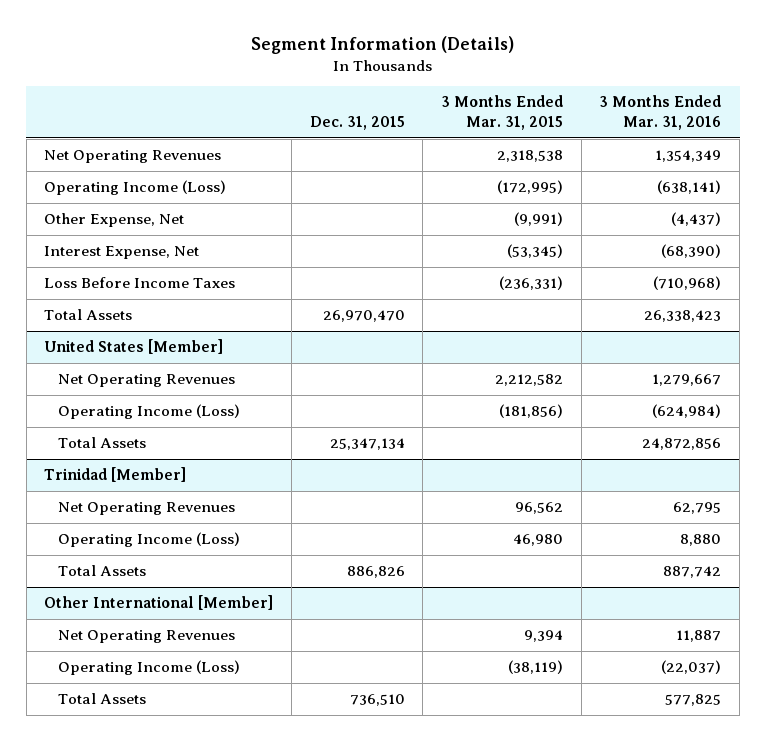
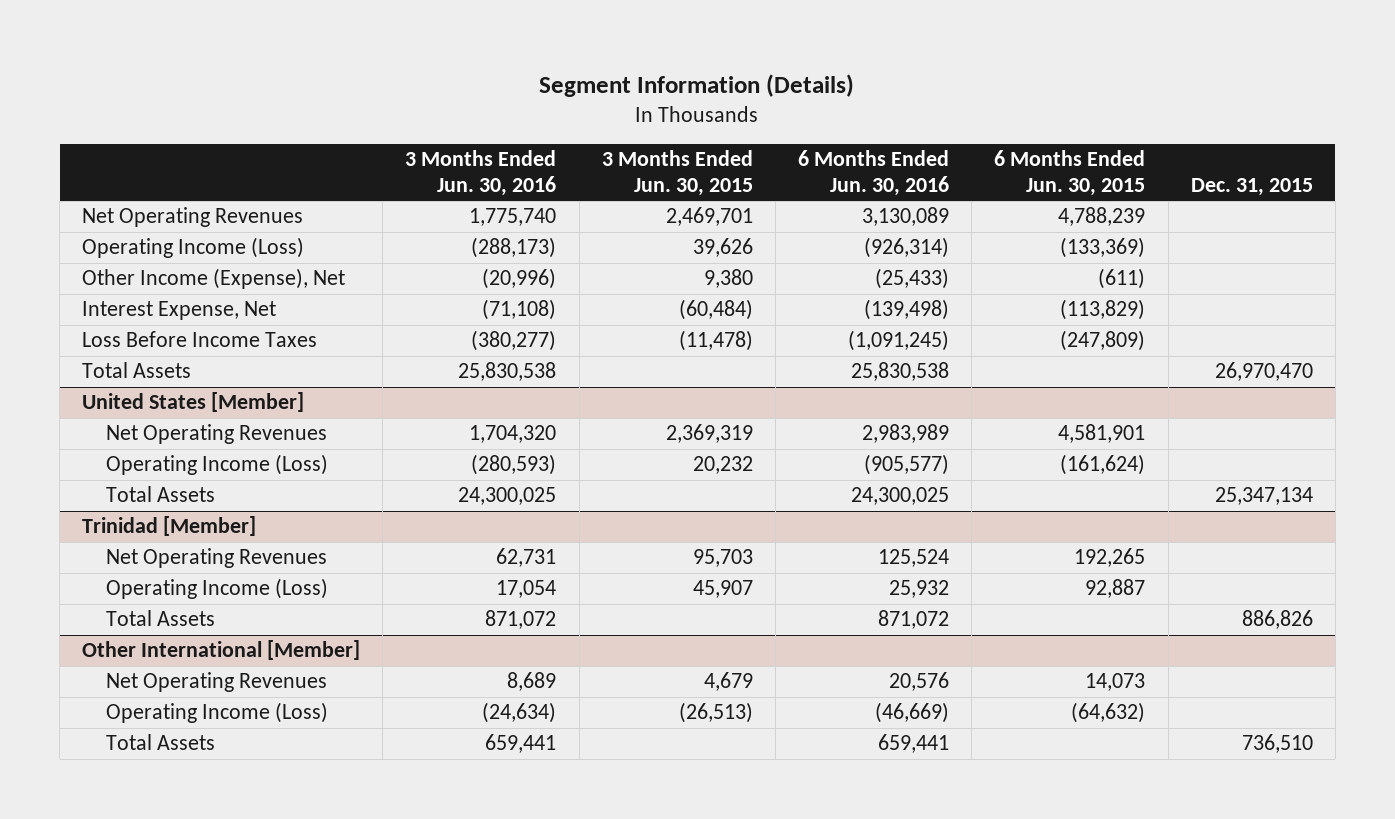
[441,95,564,131] 3 Months Ended Mar. 31, 2015 -> none
[599,95,722,131] 3 Months Ended Mar. 31, 2016 -> none
none -> [405,150,557,196] 3 Months Ended Jun. 30, 2016
none -> [601,150,753,196] 3 Months Ended Jun. 30, 2015
none -> [798,150,950,196] 6 Months Ended Jun. 30, 2016
none -> [994,150,1146,196] 6 Months Ended Jun. 30, 2015
[44,213,185,228] Other Expense, Net -> [82,268,346,290] Other Income (Expense), Net

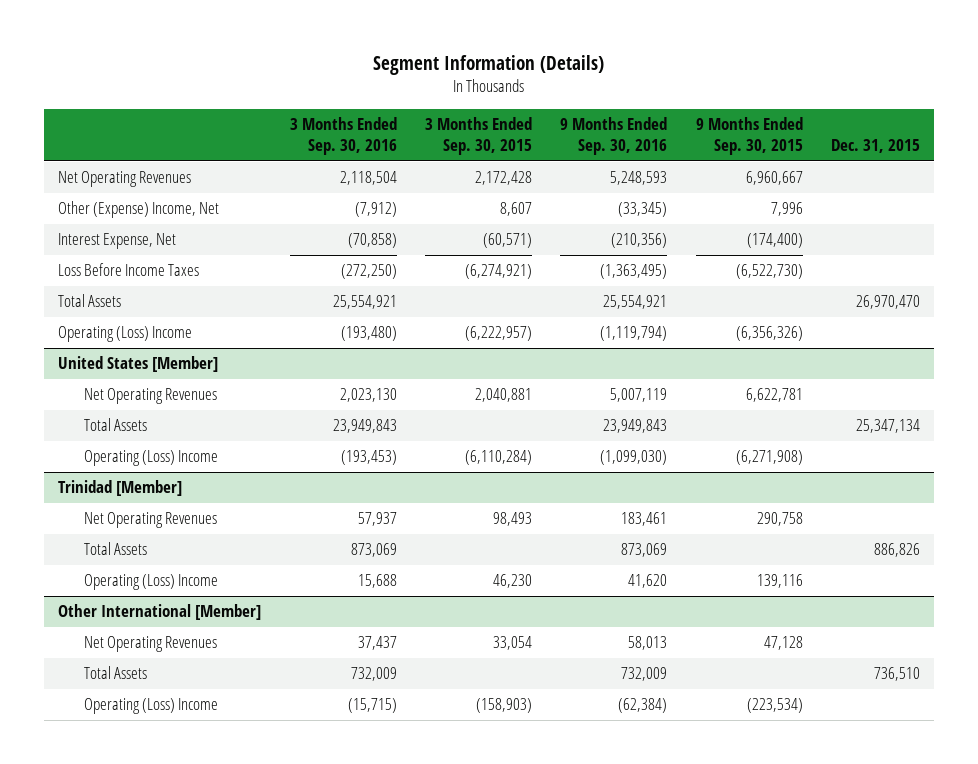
[405,150,557,196] 3 Months Ended Jun. 30, 2016 -> none
[601,150,753,196] 3 Months Ended Jun. 30, 2015 -> none
[798,150,950,196] 6 Months Ended Jun. 30, 2016 -> none
[994,150,1146,196] 6 Months Ended Jun. 30, 2015 -> none
none -> [289,117,397,156] 3 Months Ended Sep. 30, 2016
none -> [425,117,533,156] 3 Months Ended Sep. 30, 2015
none -> [560,117,668,156] 9 Months Ended Sep. 30, 2016
none -> [695,117,803,156] 9 Months Ended Sep. 30, 2015
[82,237,305,259] Operating Income (Loss) -> none
[82,268,346,290] Other Income (Expense), Net -> [58,201,220,219] Other (Expense) Income, Net
none -> [58,326,193,343] Operating (Loss) Income
[106,454,329,476] Operating Income (Loss) -> none
none -> [84,450,219,467] Operating (Loss) Income
[106,578,329,600] Operating Income (Loss) -> none
none -> [84,574,219,591] Operating (Loss) Income
[106,702,329,724] Operating Income (Loss) -> none
none -> [84,698,219,715] Operating (Loss) Income

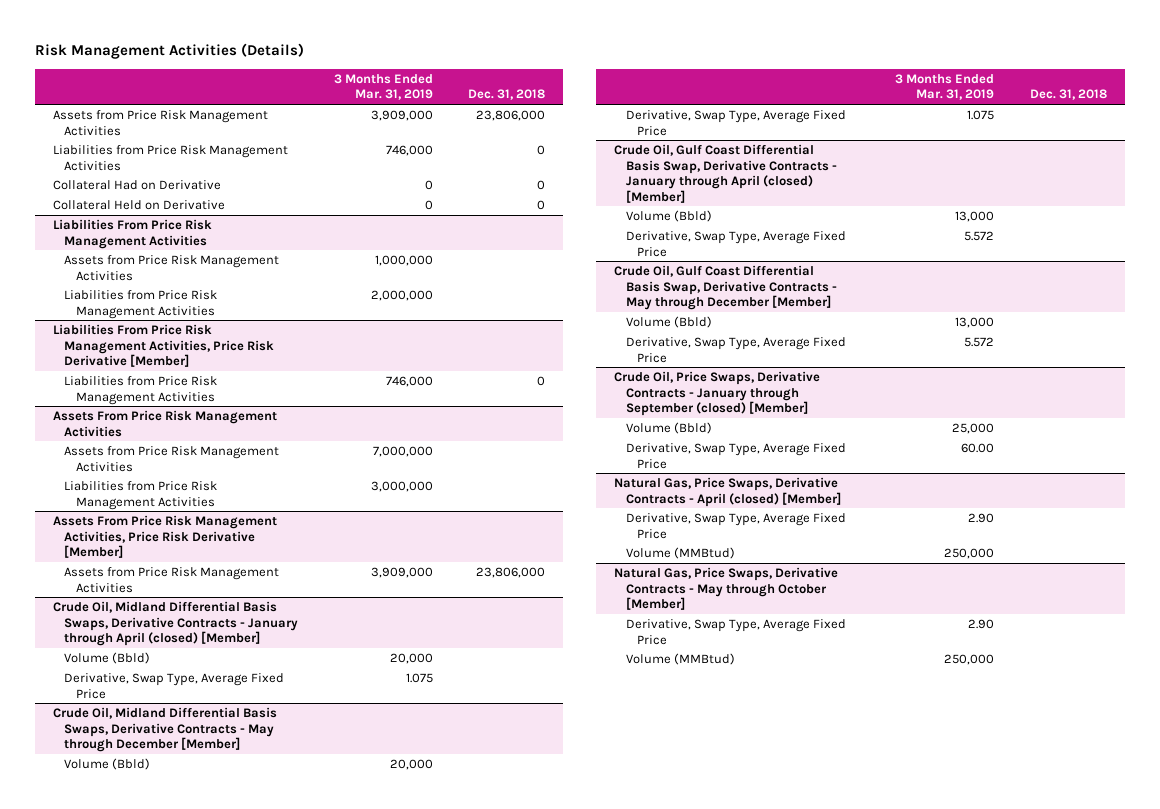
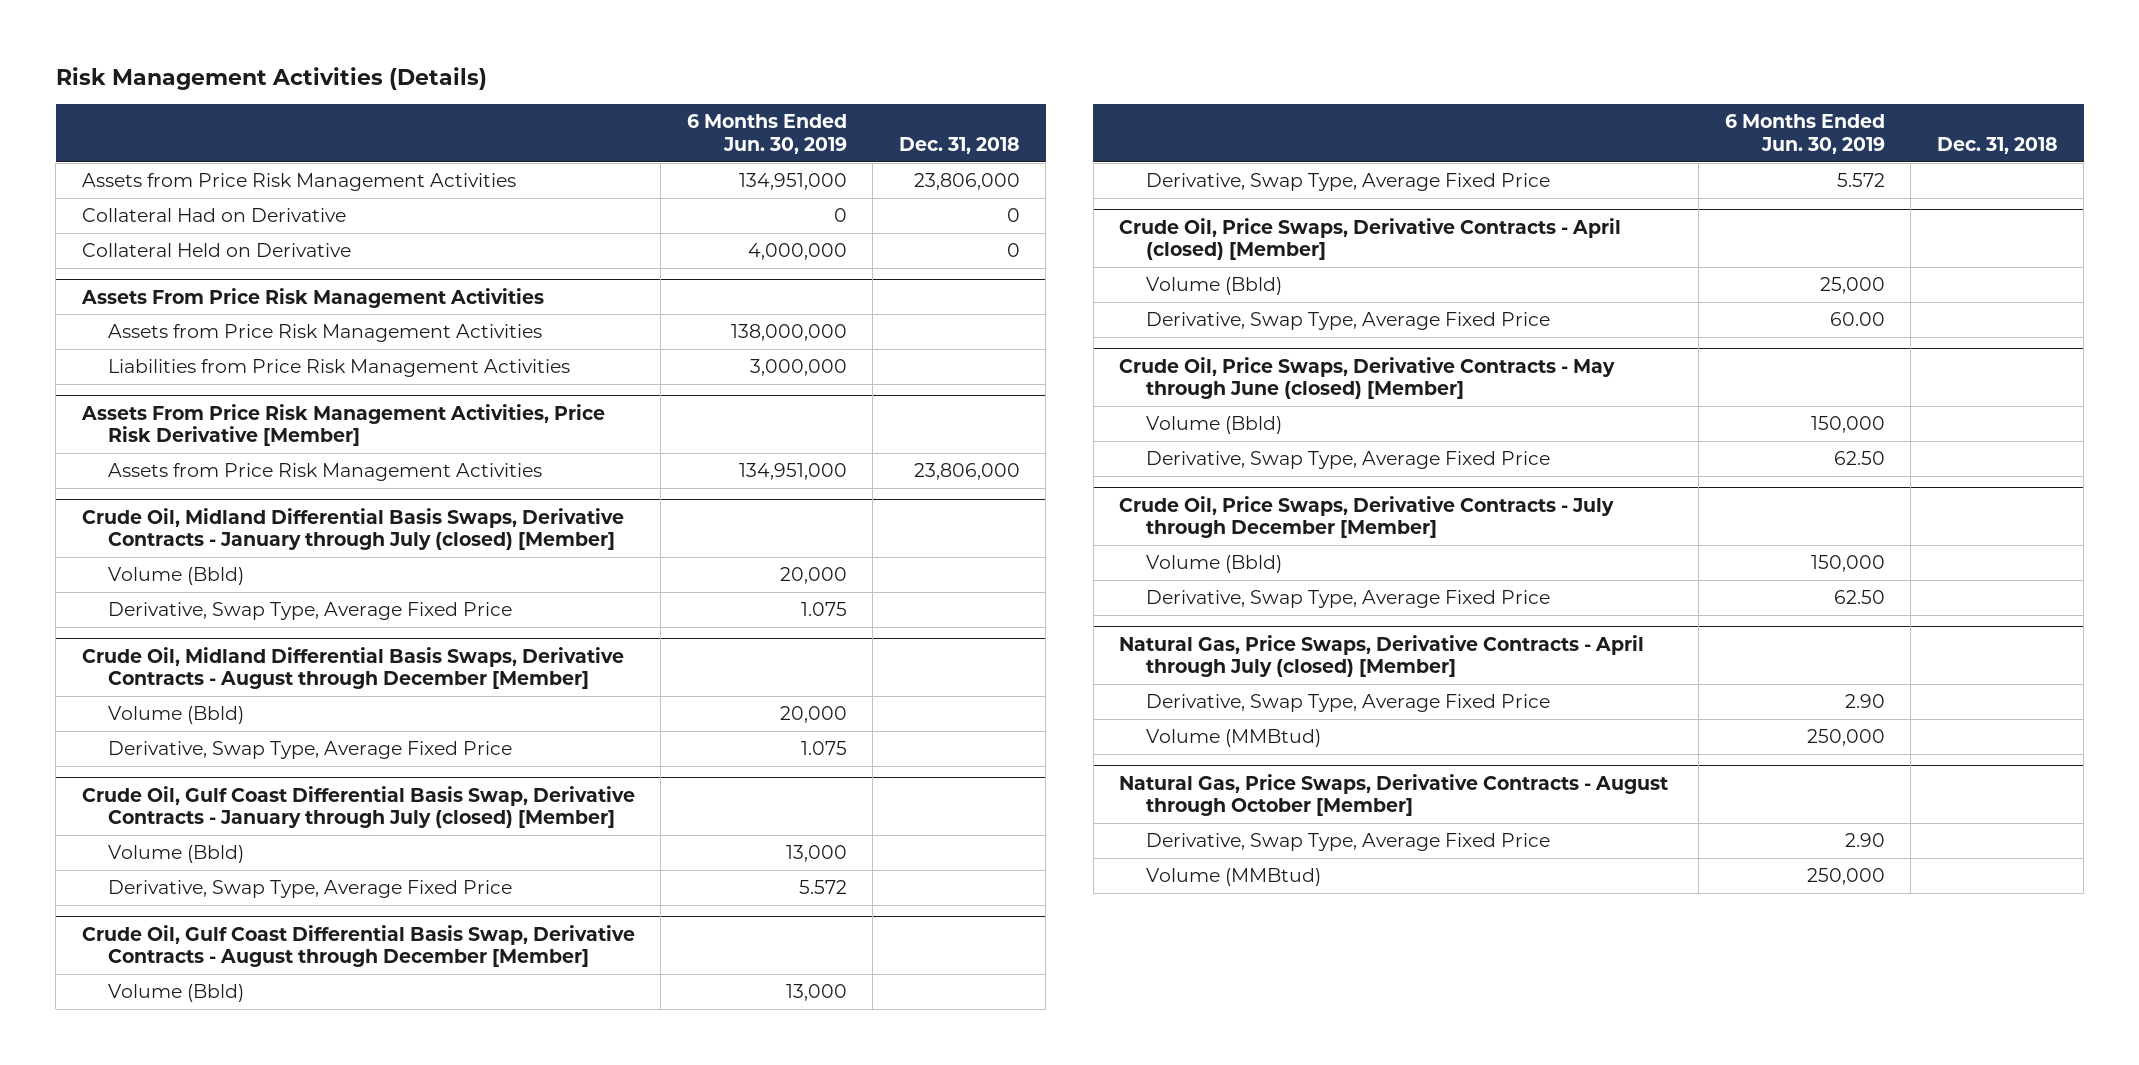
[333,73,433,101] 3 Months Ended Mar. 31, 2019 -> none
none -> [686,113,847,154] 6 Months Ended Jun. 30, 2019
[52,145,288,171] Liabilities from Price Risk Management Activities -> none
[52,219,212,249] Liabilities From Price Risk Management Activities -> none
[64,255,280,281] Assets from Price Risk Management Activities -> none
[64,290,218,319] Liabilities from Price Risk Management Activities -> none
[52,324,275,368] Liabilities From Price Risk Management Activities, Price Risk Derivative [Member] -> none
[64,376,218,405] Liabilities from Price Risk Management Activities -> none
[52,601,299,647] Crude Oil, Midland Differential Basis Swaps, Derivative Contracts - January through April (closed) [Member] -> [81,507,624,551] Crude Oil, Midland Differential Basis Swaps, Derivative Contracts - January through July (closed) [Member]
[52,707,277,753] Crude Oil, Midland Differential Basis Swaps, Derivative Contracts - May through December [Member] -> [81,646,624,690] Crude Oil, Midland Differential Basis Swaps, Derivative Contracts - August through December [Member]
[614,144,837,203] Crude Oil, Gulf Coast Differential Basis Swap, Derivative Contracts - January through April (closed) [Member] -> [81,785,635,829] Crude Oil, Gulf Coast Differential Basis Swap, Derivative Contracts - January through July (closed) [Member]
[614,265,837,311] Crude Oil, Gulf Coast Differential Basis Swap, Derivative Contracts - May through December [Member] -> [81,924,635,968] Crude Oil, Gulf Coast Differential Basis Swap, Derivative Contracts - August through December [Member]
none -> [1119,217,1622,261] Crude Oil, Price Swaps, Derivative Contracts - April (closed) [Member]
none -> [1146,277,1283,296] Volume (Bbld)
none -> [1146,312,1551,331] Derivative, Swap Type, Average Fixed Price
[614,371,821,417] Crude Oil, Price Swaps, Derivative Contracts - January through September (closed) [Member] -> [1119,356,1616,400] Crude Oil, Price Swaps, Derivative Contracts - May through June (closed) [Member]
none -> [1119,495,1615,539] Crude Oil, Price Swaps, Derivative Contracts - July through December [Member]
none -> [1146,555,1283,574] Volume (Bbld)
none -> [1146,590,1551,609] Derivative, Swap Type, Average Fixed Price
[614,477,841,507] Natural Gas, Price Swaps, Derivative Contracts - April (closed) [Member] -> [1119,634,1645,678] Natural Gas, Price Swaps, Derivative Contracts - April through July (closed) [Member]
[614,567,839,611] Natural Gas, Price Swaps, Derivative Contracts - May through October [Member] -> [1119,773,1669,817] Natural Gas, Price Swaps, Derivative Contracts - August through October [Member]

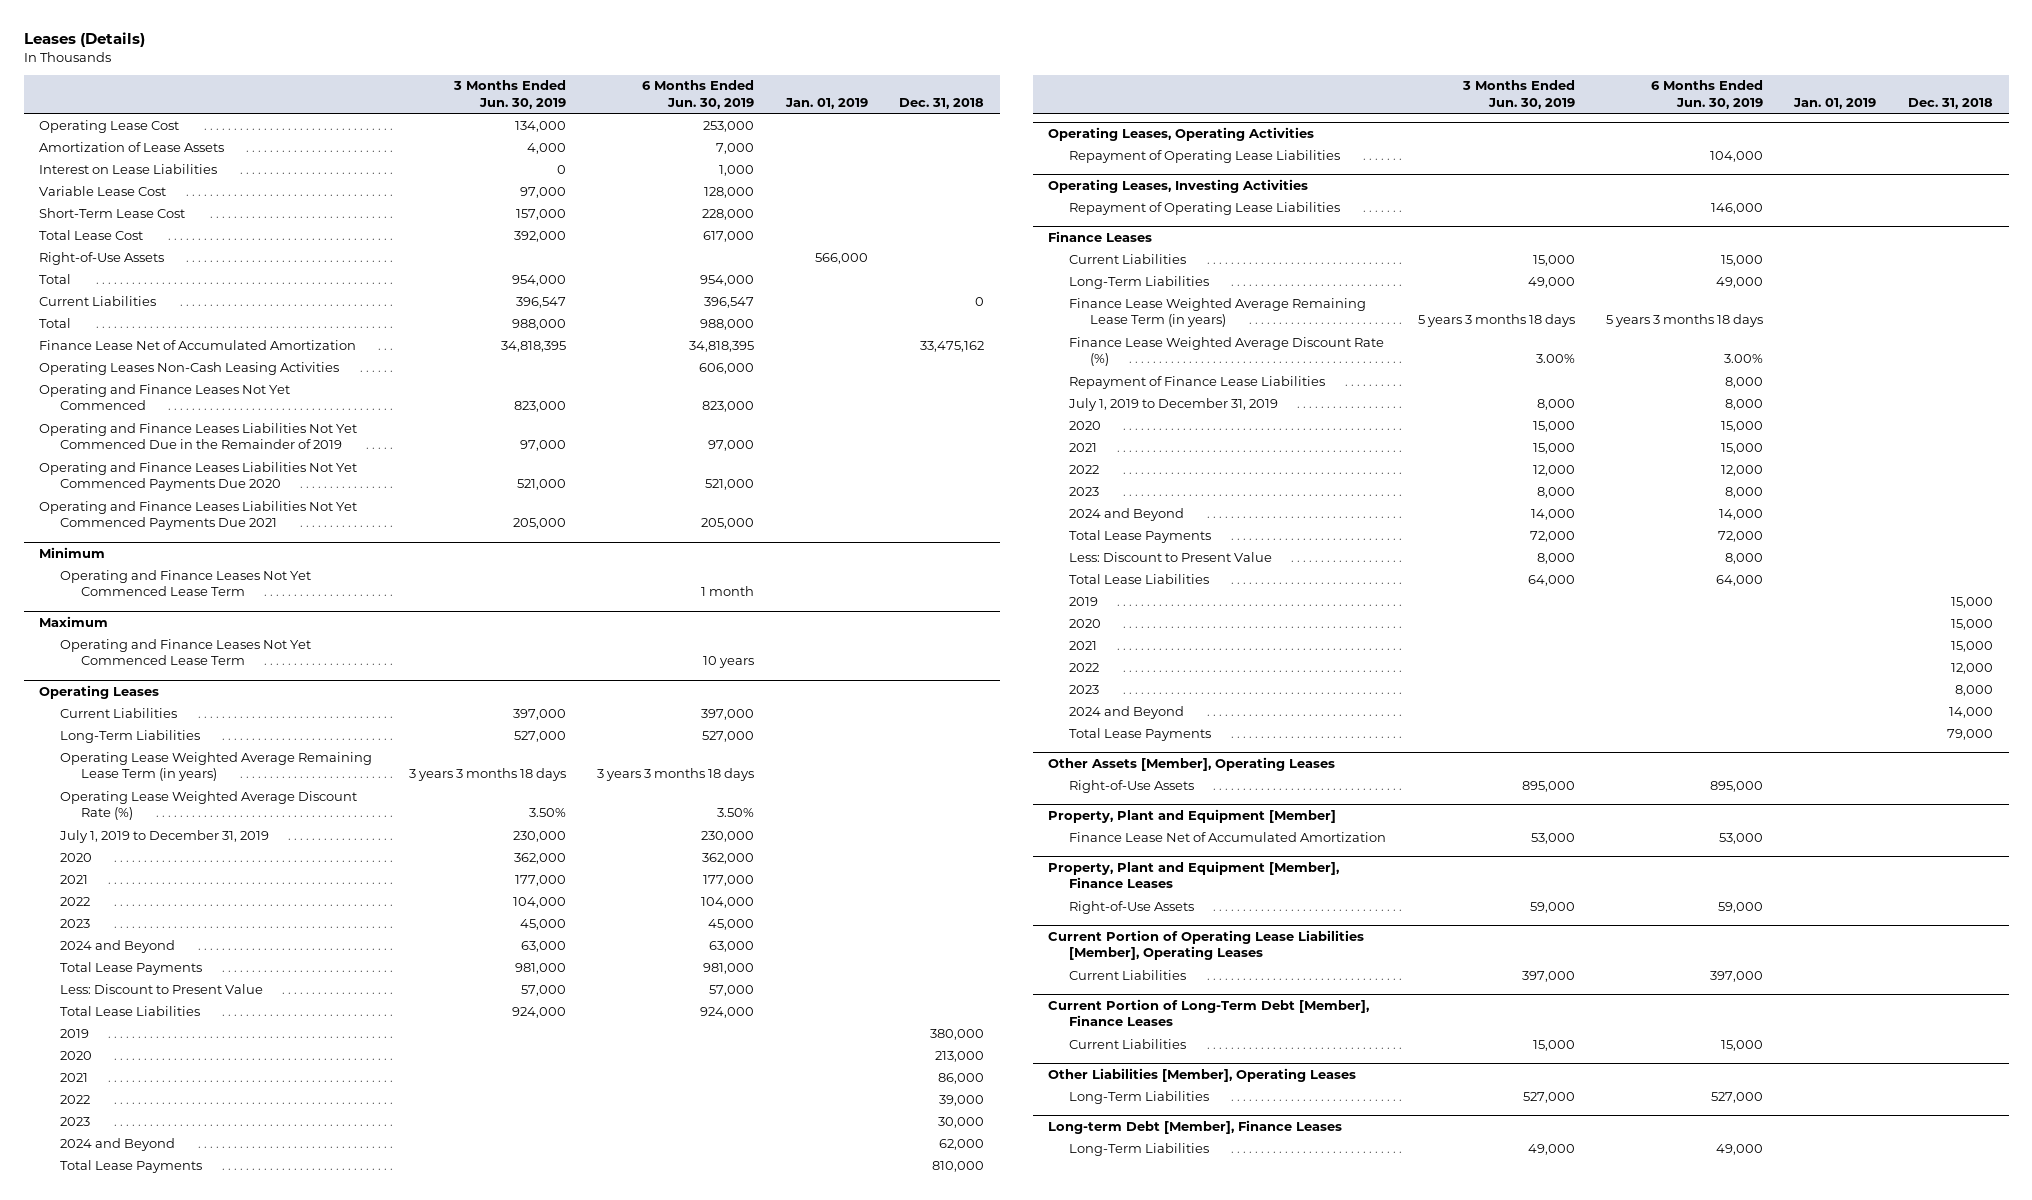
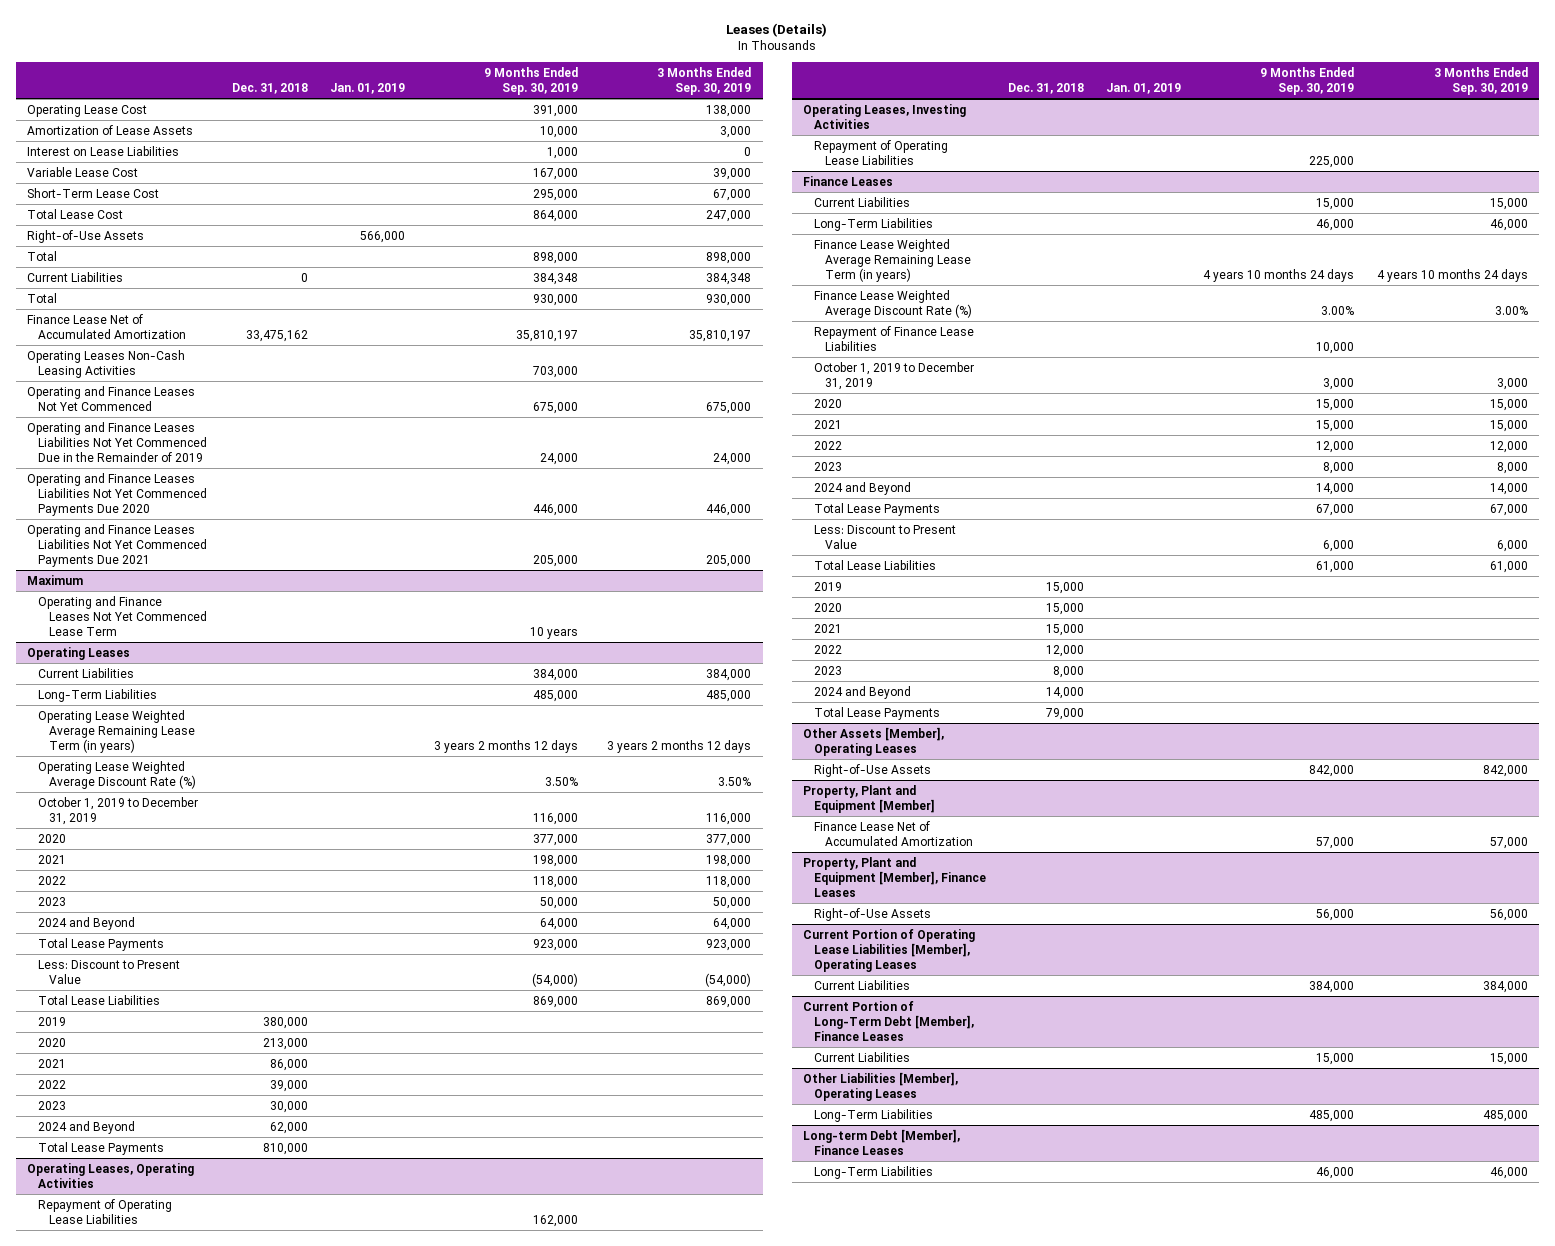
[452,80,566,109] 3 Months Ended Jun. 30, 2019 -> none
[642,80,755,109] 6 Months Ended Jun. 30, 2019 -> none
none -> [484,66,579,95] 9 Months Ended Sep. 30, 2019
none -> [657,66,752,95] 3 Months Ended Sep. 30, 2019
[39,546,106,558] Minimum -> none
[60,569,312,597] Operating and Finance Leases Not Yet Commenced Lease Term -> none
[59,829,270,843] July 1, 2019 to December 31, 2019 -> [37,796,198,825] October 1, 2019 to December 31, 2019
[1068,397,1279,411] July 1, 2019 to December 31, 2019 -> [813,361,974,390] October 1, 2019 to December 31, 2019

